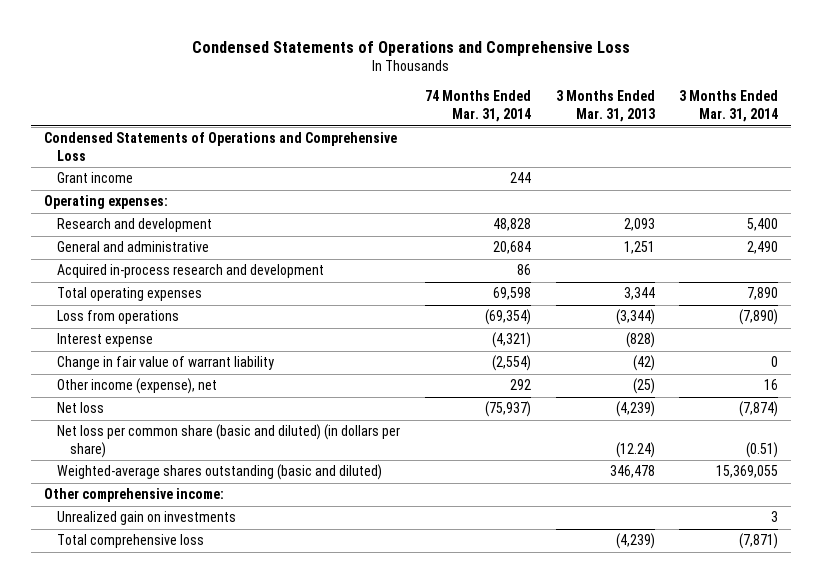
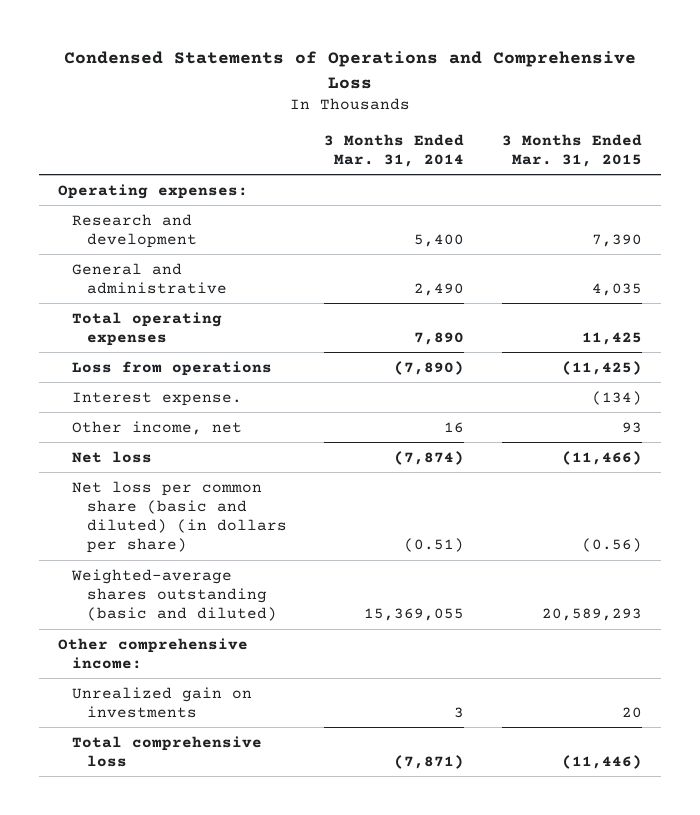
[424,90,531,123] 74 Months Ended Mar. 31, 2014 -> none
[555,90,655,123] 3 Months Ended Mar. 31, 2013 -> none
none -> [501,133,642,167] 3 Months Ended Mar. 31, 2015
[43,132,397,162] Condensed Statements of Operations and Comprehensive Loss -> none
[57,172,134,184] Grant income -> none
[57,264,325,279] Acquired in-process research and development -> none
[57,356,275,371] Change in fair value of warrant liability -> none
[57,333,154,348] Interest expense -> [72,391,243,406] Interest expense.
[57,378,218,395] Other income (expense), net -> [72,420,243,435] Other income, net

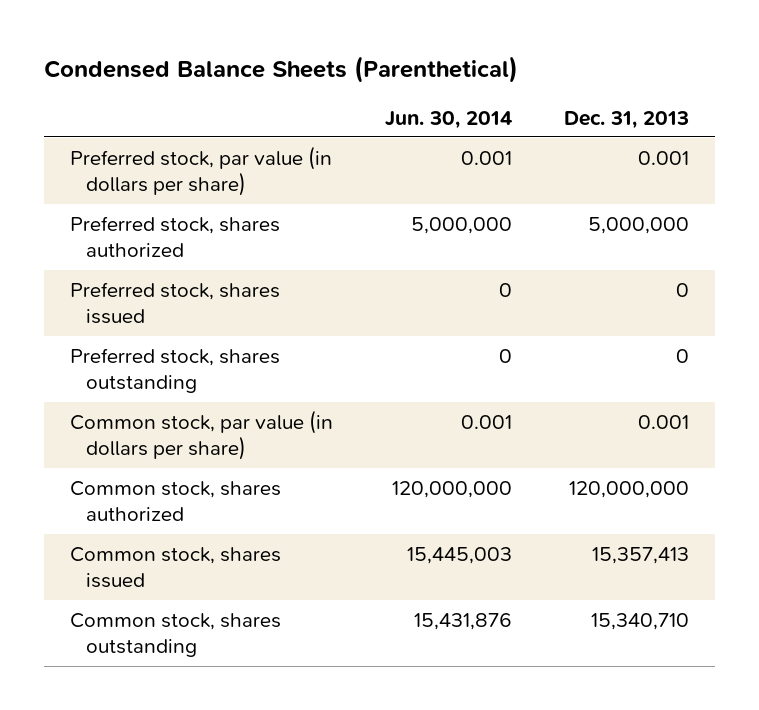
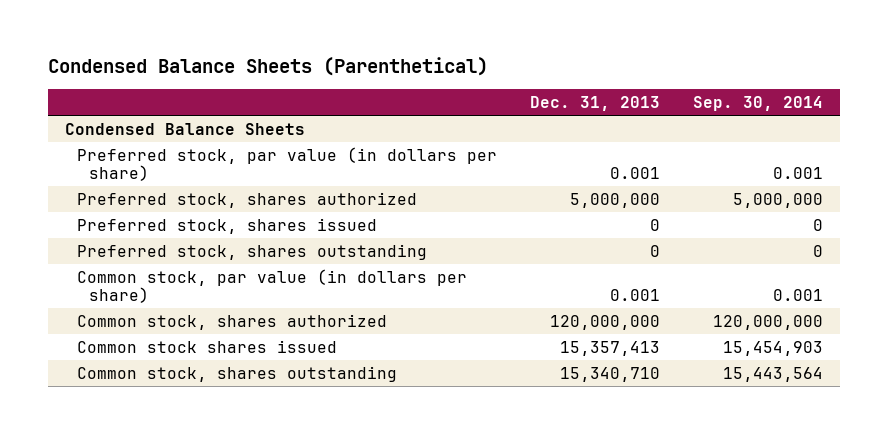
[384,110,512,129] Jun. 30, 2014 -> none
none -> [693,96,824,112] Sep. 30, 2014
none -> [65,122,306,135] Condensed Balance Sheets
[69,546,281,589] Common stock, shares issued -> [77,339,338,353] Common stock shares issued

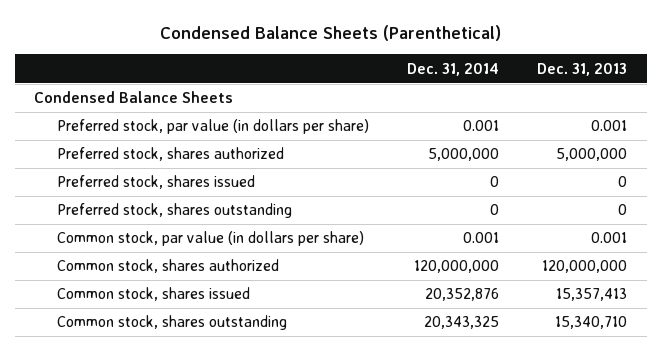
[693,96,824,112] Sep. 30, 2014 -> none
none -> [407,62,500,76] Dec. 31, 2014
[77,339,338,353] Common stock shares issued -> [56,287,250,302] Common stock, shares issued

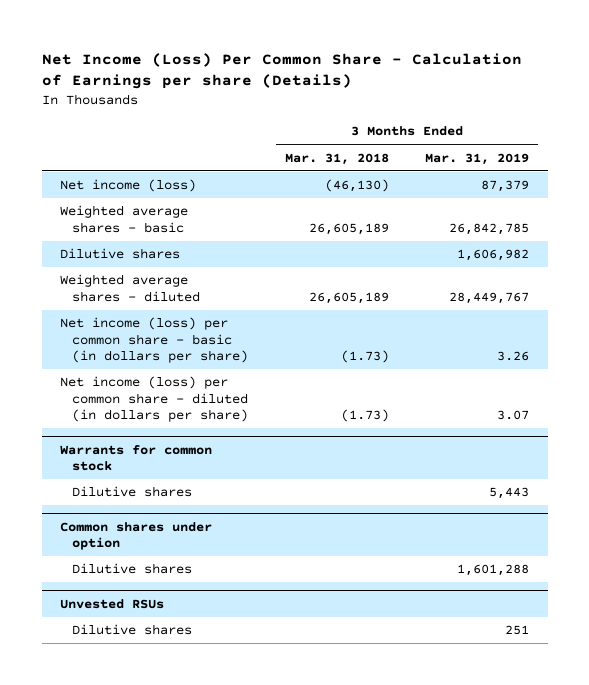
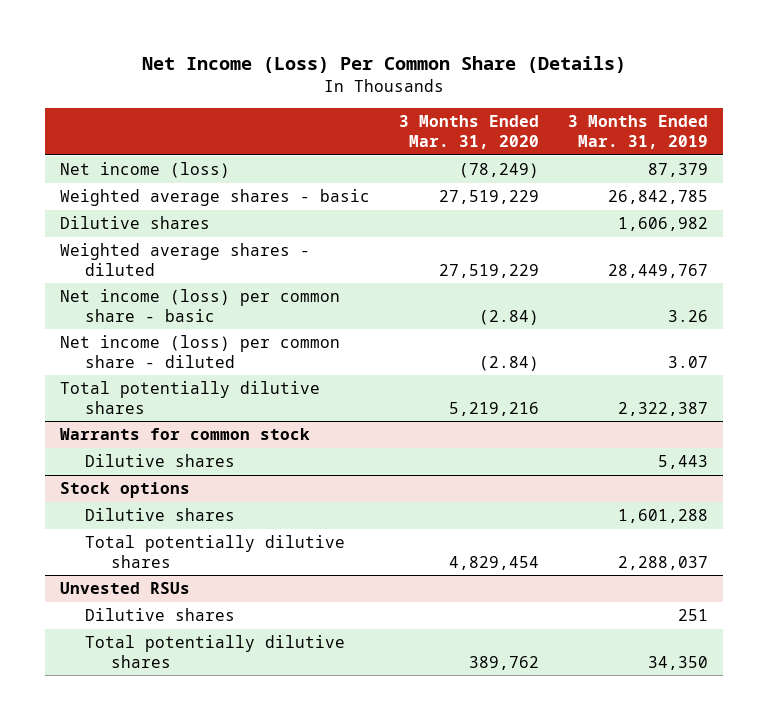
[41,52,522,90] Net Income (Loss) Per Common Share - Calculation of Earnings per share (Details) -> [142,56,627,74] Net Income (Loss) Per Common Share (Details)
[284,152,389,165] Mar. 31, 2018 -> none
none -> [399,115,540,150] 3 Months Ended Mar. 31, 2020
[60,317,249,364] Net income (loss) per common share - basic (in dollars per share) -> [59,289,340,322] Net income (loss) per common share - basic
[60,376,249,423] Net income (loss) per common share - diluted (in dollars per share) -> [59,335,340,368] Net income (loss) per common share - diluted
none -> [59,381,320,414] Total potentially dilutive shares
[60,521,213,550] Common shares under option -> [59,482,190,499] Stock options
none -> [85,535,346,568] Total potentially dilutive shares
none -> [85,635,346,668] Total potentially dilutive shares

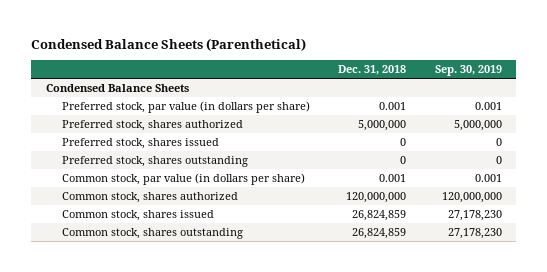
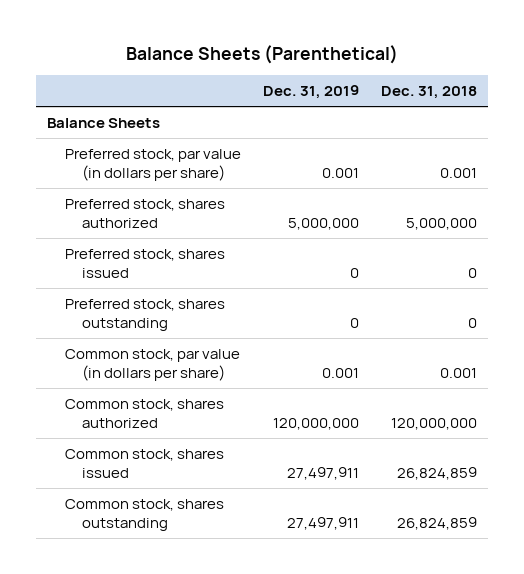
[31,37,307,51] Condensed Balance Sheets (Parenthetical) -> [126,44,399,64] Balance Sheets (Parenthetical)
[434,65,502,77] Sep. 30, 2019 -> none
none -> [262,84,359,99] Dec. 31, 2019
[45,84,189,93] Condensed Balance Sheets -> [47,118,161,129] Balance Sheets

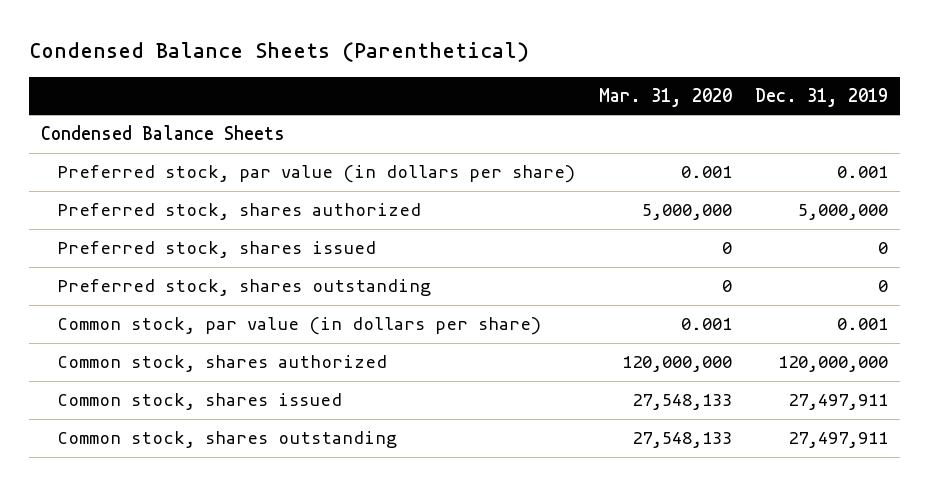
[126,44,399,64] Balance Sheets (Parenthetical) -> [29,42,530,63] Condensed Balance Sheets (Parenthetical)
[381,85,478,99] Dec. 31, 2018 -> none
none -> [598,88,732,108] Mar. 31, 2020
[47,118,161,129] Balance Sheets -> [41,125,286,141] Condensed Balance Sheets

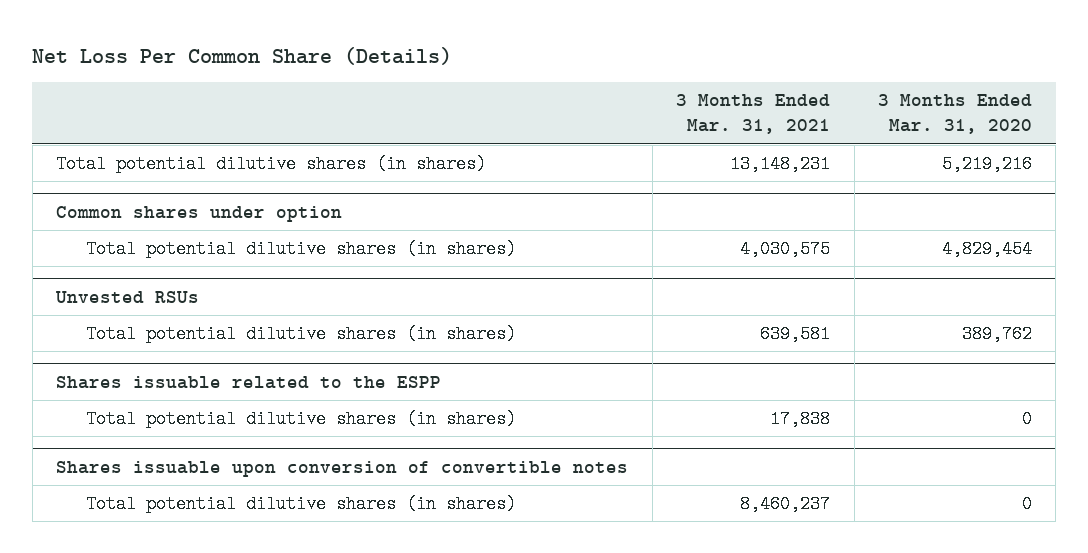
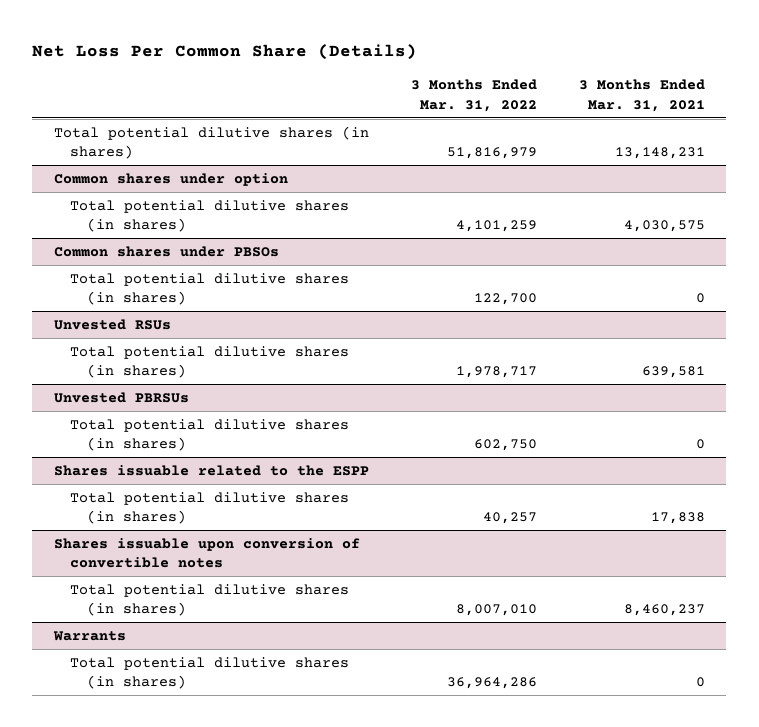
[877,94,1032,135] 3 Months Ended Mar. 31, 2020 -> none
none -> [410,78,537,112] 3 Months Ended Mar. 31, 2022
none -> [53,245,279,257] Common shares under PBSOs
none -> [70,272,350,306] Total potential dilutive shares (in shares)
none -> [53,391,189,403] Unvested PBRSUs
none -> [70,418,350,452] Total potential dilutive shares (in shares)
none -> [52,630,126,641] Warrants
none -> [70,656,350,690] Total potential dilutive shares (in shares)

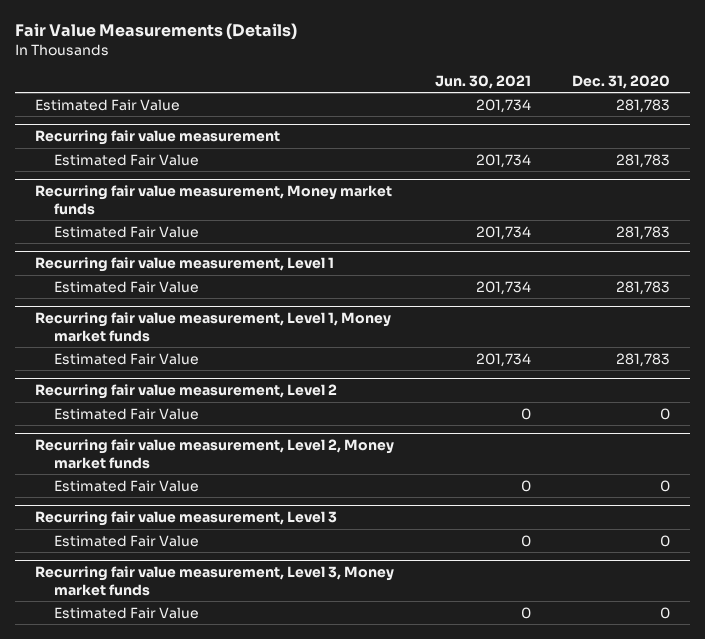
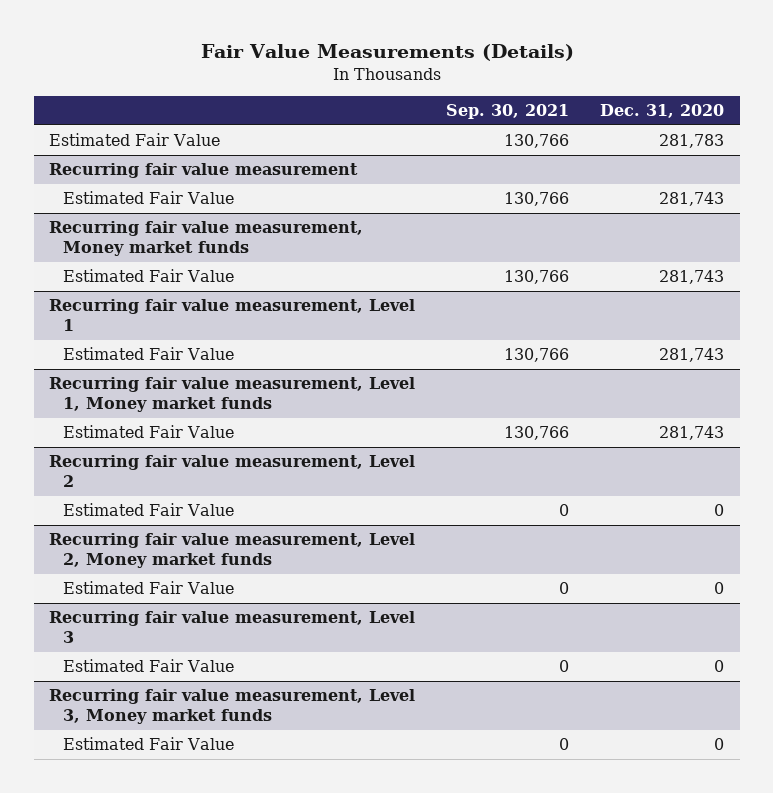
[434,74,531,89] Jun. 30, 2021 -> none
none -> [446,103,570,119] Sep. 30, 2021
[615,153,670,168] 281,783 -> [659,192,725,207] 281,743
[615,225,670,240] 281,783 -> [659,270,725,285] 281,743
[615,280,670,295] 281,783 -> [659,348,725,363] 281,743
[615,352,670,367] 281,783 -> [659,426,725,441] 281,743

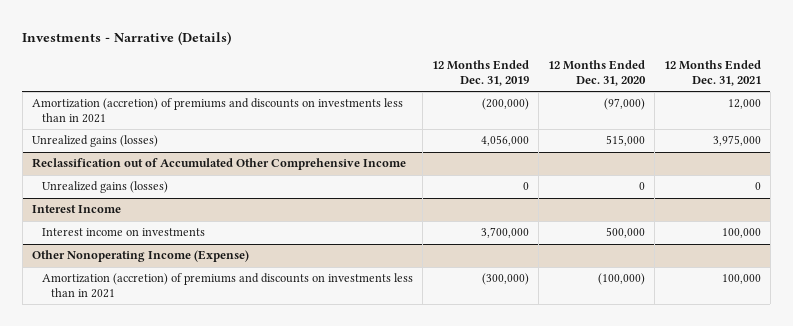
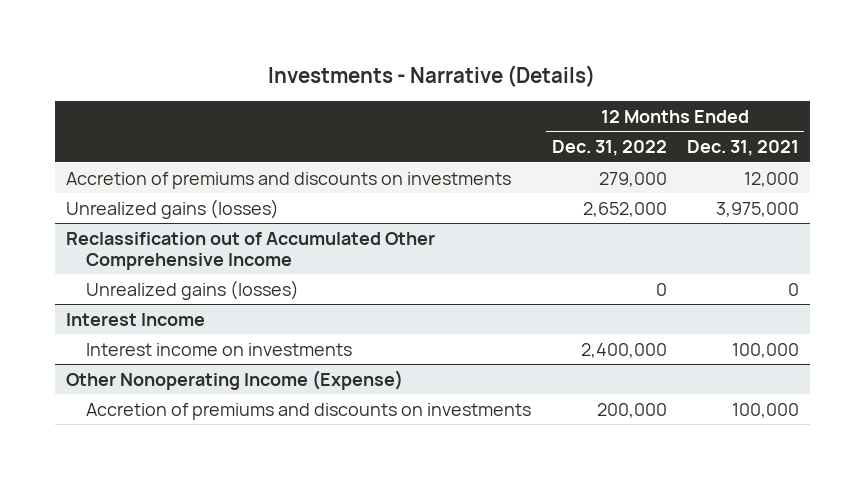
[431,60,529,86] 12 Months Ended Dec. 31, 2019 -> none
[547,60,646,86] 12 Months Ended Dec. 31, 2020 -> none
none -> [551,140,667,157] Dec. 31, 2022
[32,98,404,124] Amortization (accretion) of premiums and discounts on investments less than in 2021 -> [65,171,511,189] Accretion of premiums and discounts on investments
[41,273,413,299] Amortization (accretion) of premiums and discounts on investments less than in 2021 -> [85,402,531,420] Accretion of premiums and discounts on investments

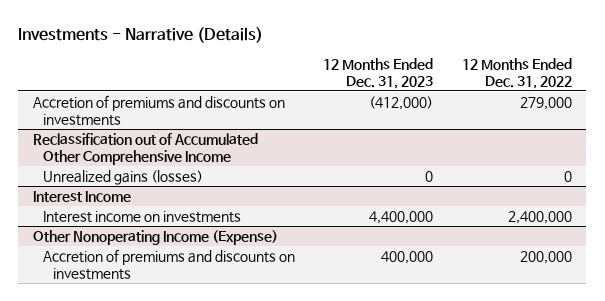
[687,140,800,157] Dec. 31, 2021 -> none
none -> [323,58,434,89] 12 Months Ended Dec. 31, 2023
[65,198,279,219] Unrealized gains (losses) -> none

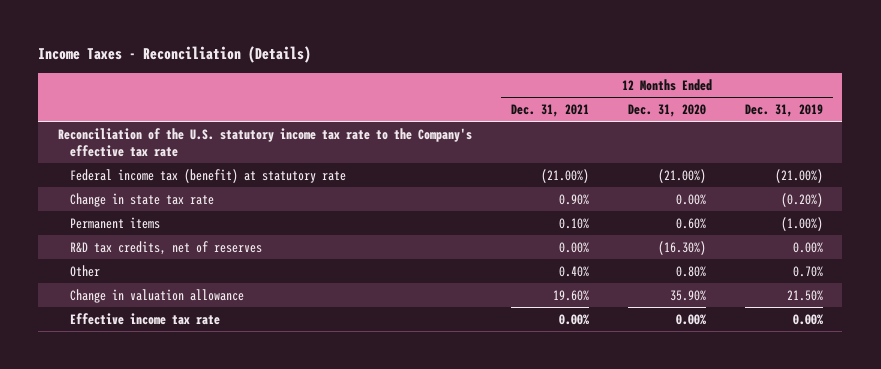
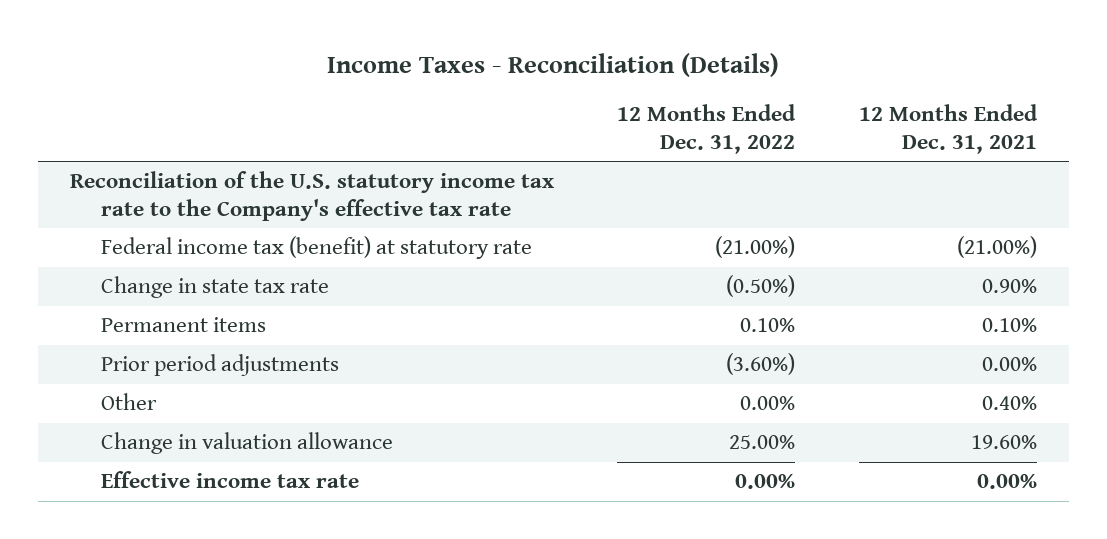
[627,104,706,118] Dec. 31, 2020 -> none
[744,104,823,118] Dec. 31, 2019 -> none
none -> [617,104,797,154] 12 Months Ended Dec. 31, 2022
[70,240,263,255] R&D tax credits, net of reserves -> none
none -> [100,354,339,377] Prior period adjustments

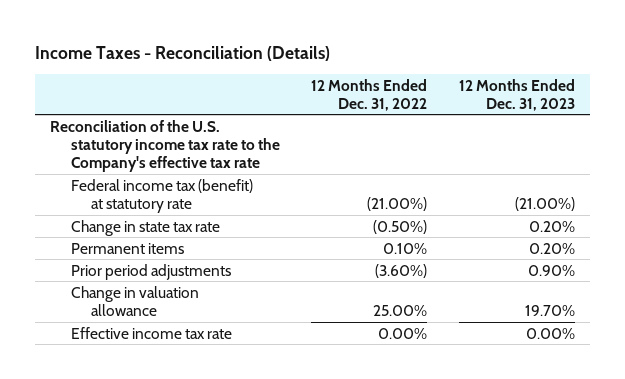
[859,104,1039,154] 12 Months Ended Dec. 31, 2021 -> none
none -> [458,78,575,111] 12 Months Ended Dec. 31, 2023
[100,393,157,411] Other -> none

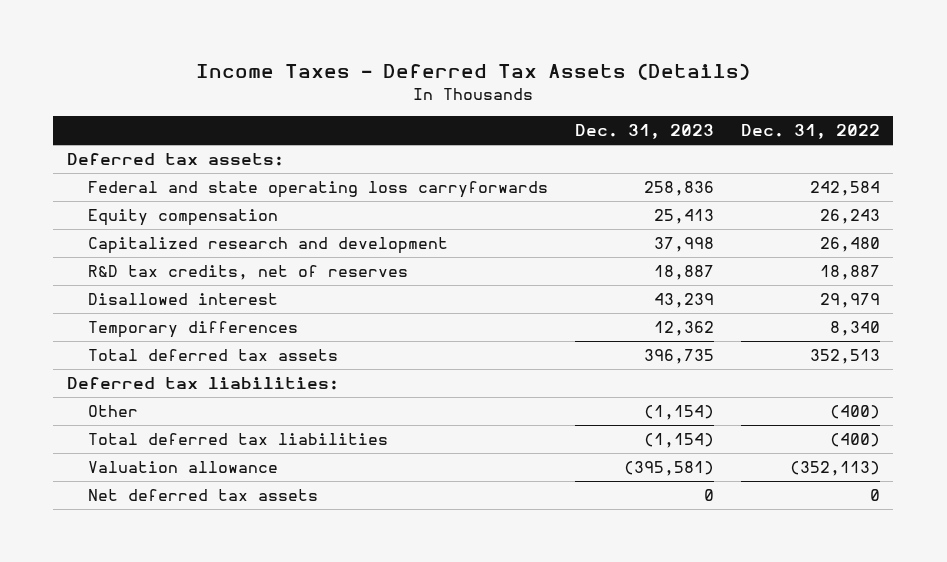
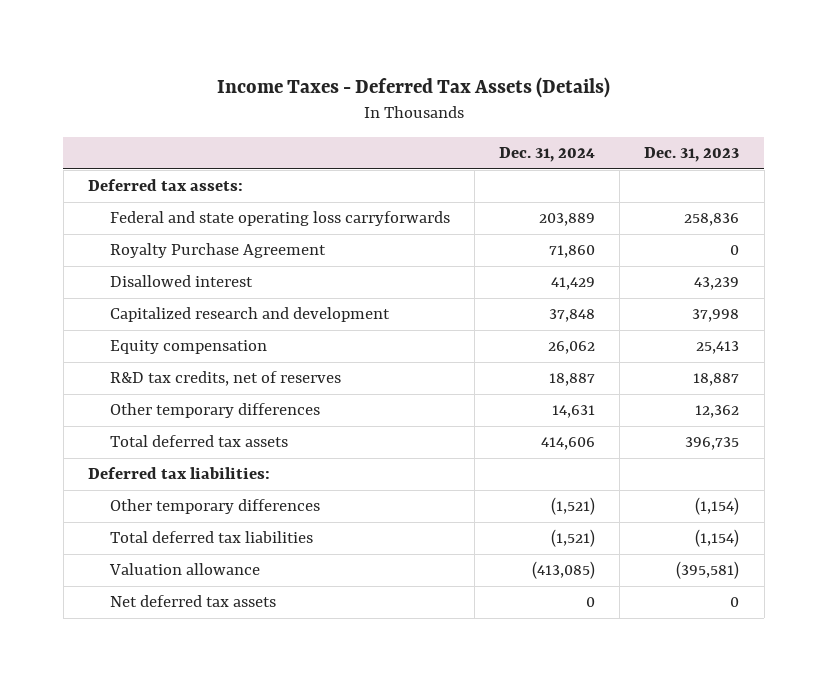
[740,124,880,140] Dec. 31, 2022 -> none
none -> [499,147,596,163] Dec. 31, 2024
none -> [109,243,326,259] Royalty Purchase Agreement
[88,293,279,306] Disallowed interest -> [109,275,253,288] Disallowed interest
[88,209,279,227] Equity compensation -> [109,340,267,355] Equity compensation
[88,321,299,339] Temporary differences -> [109,403,320,419] Other temporary differences
[88,405,139,418] Other -> [109,499,320,515] Other temporary differences

